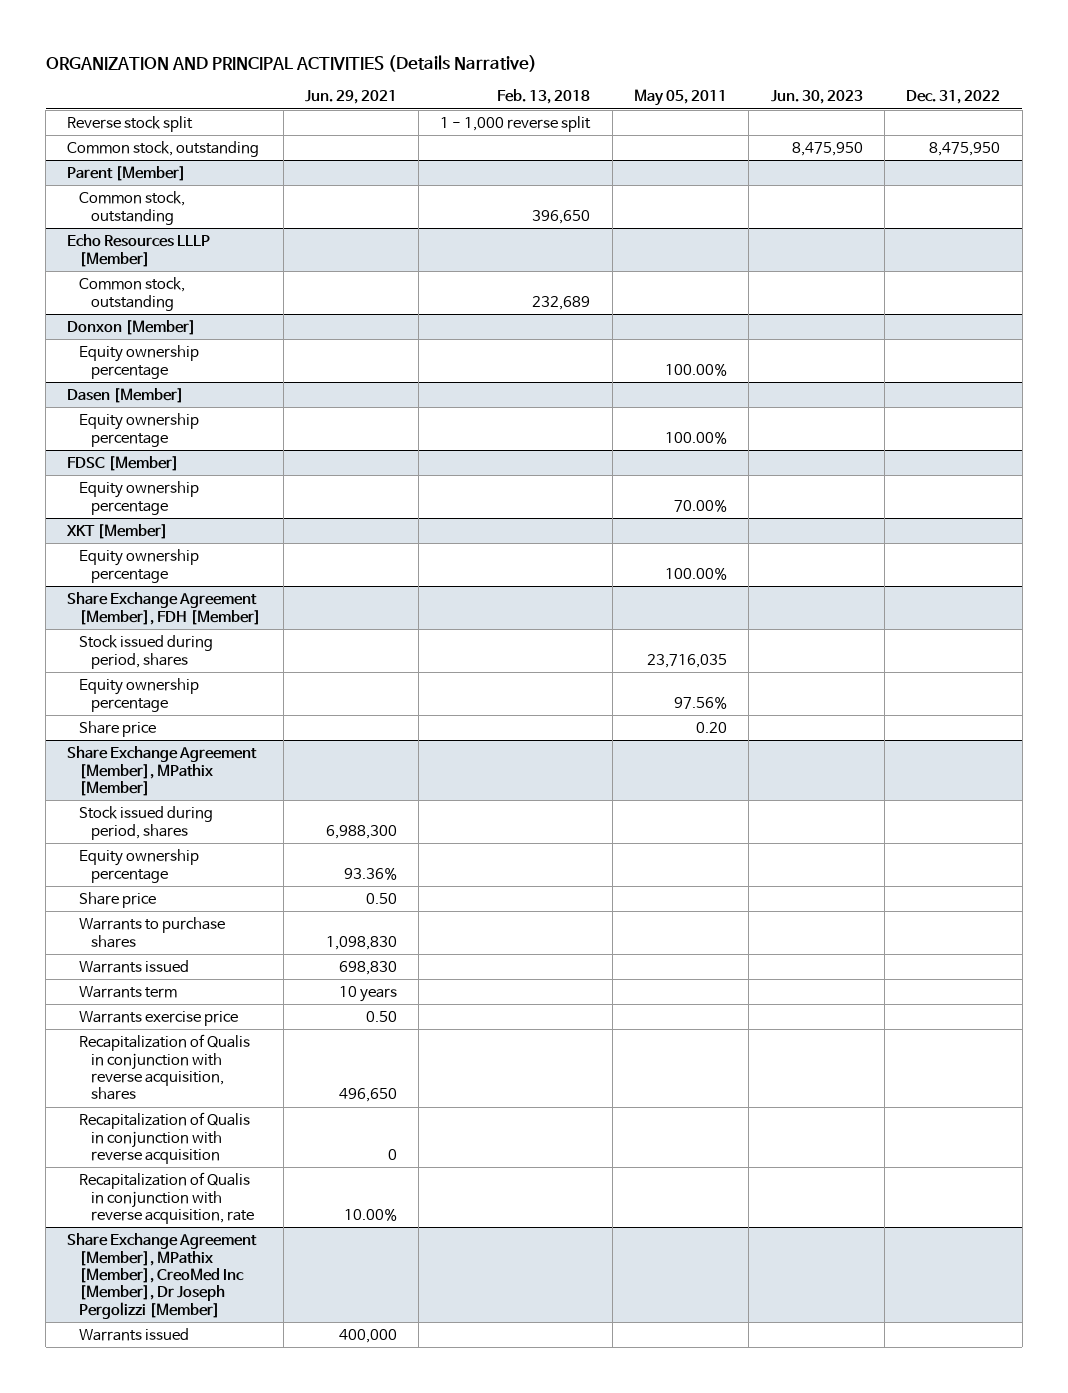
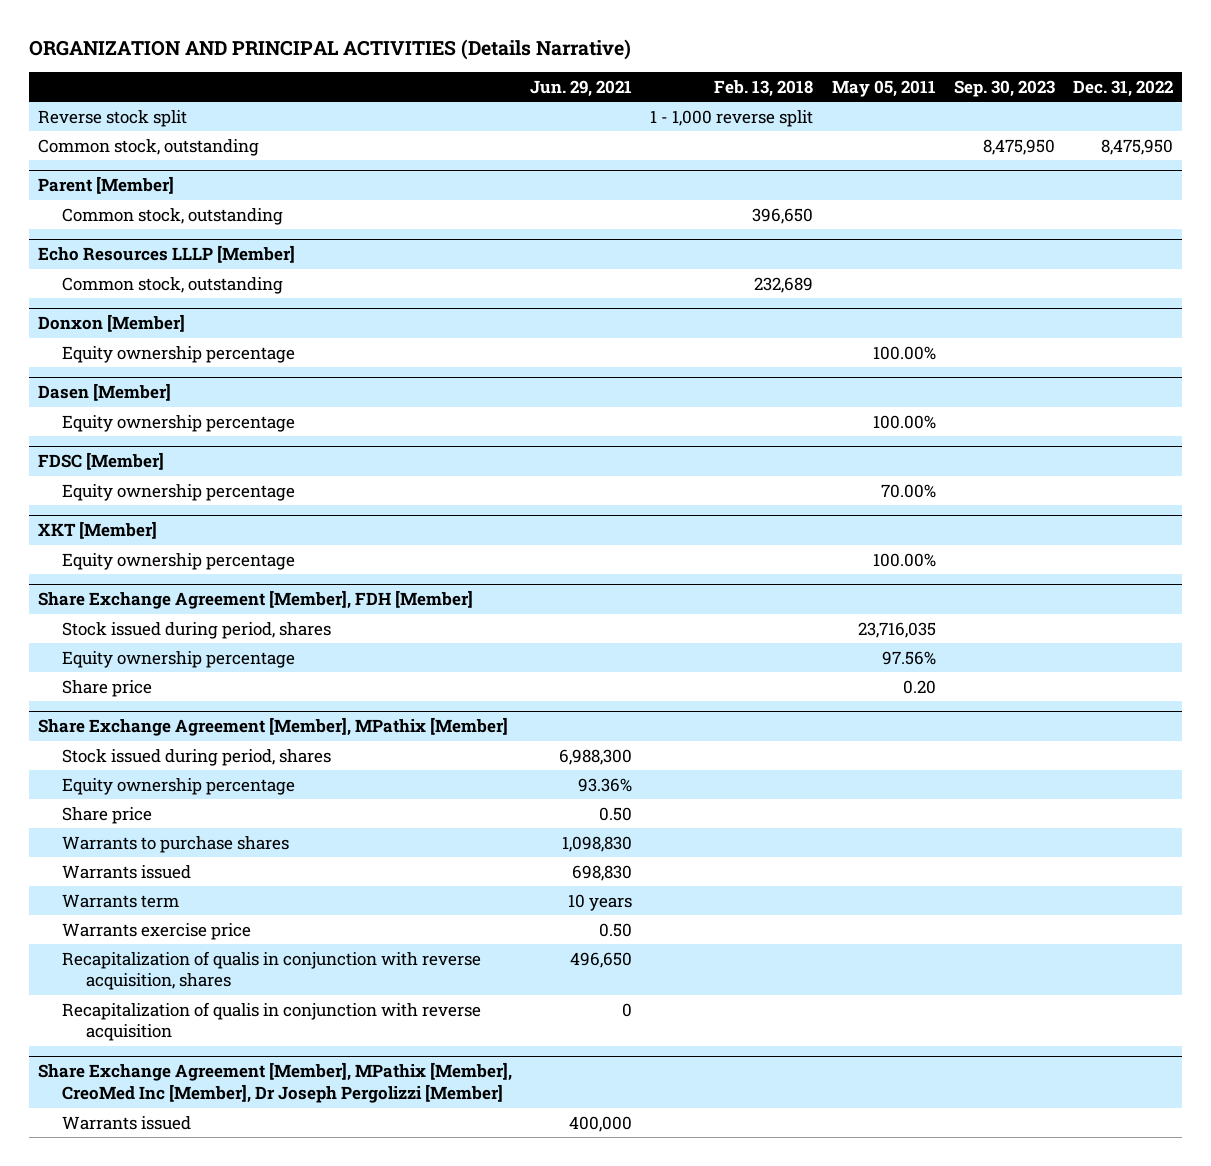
[770,90,863,105] Jun. 30, 2023 -> none
none -> [953,79,1055,97] Sep. 30, 2023
[79,1172,255,1225] Recapitalization of Qualis in conjunction with reverse acquisition, rate -> none
[79,1034,251,1101] Recapitalization of Qualis in conjunction with reverse acquisition, shares -> [61,950,481,991] Recapitalization of qualis in conjunction with reverse acquisition, shares
[79,1112,251,1165] Recapitalization of Qualis in conjunction with reverse acquisition -> [61,1001,481,1042] Recapitalization of qualis in conjunction with reverse acquisition

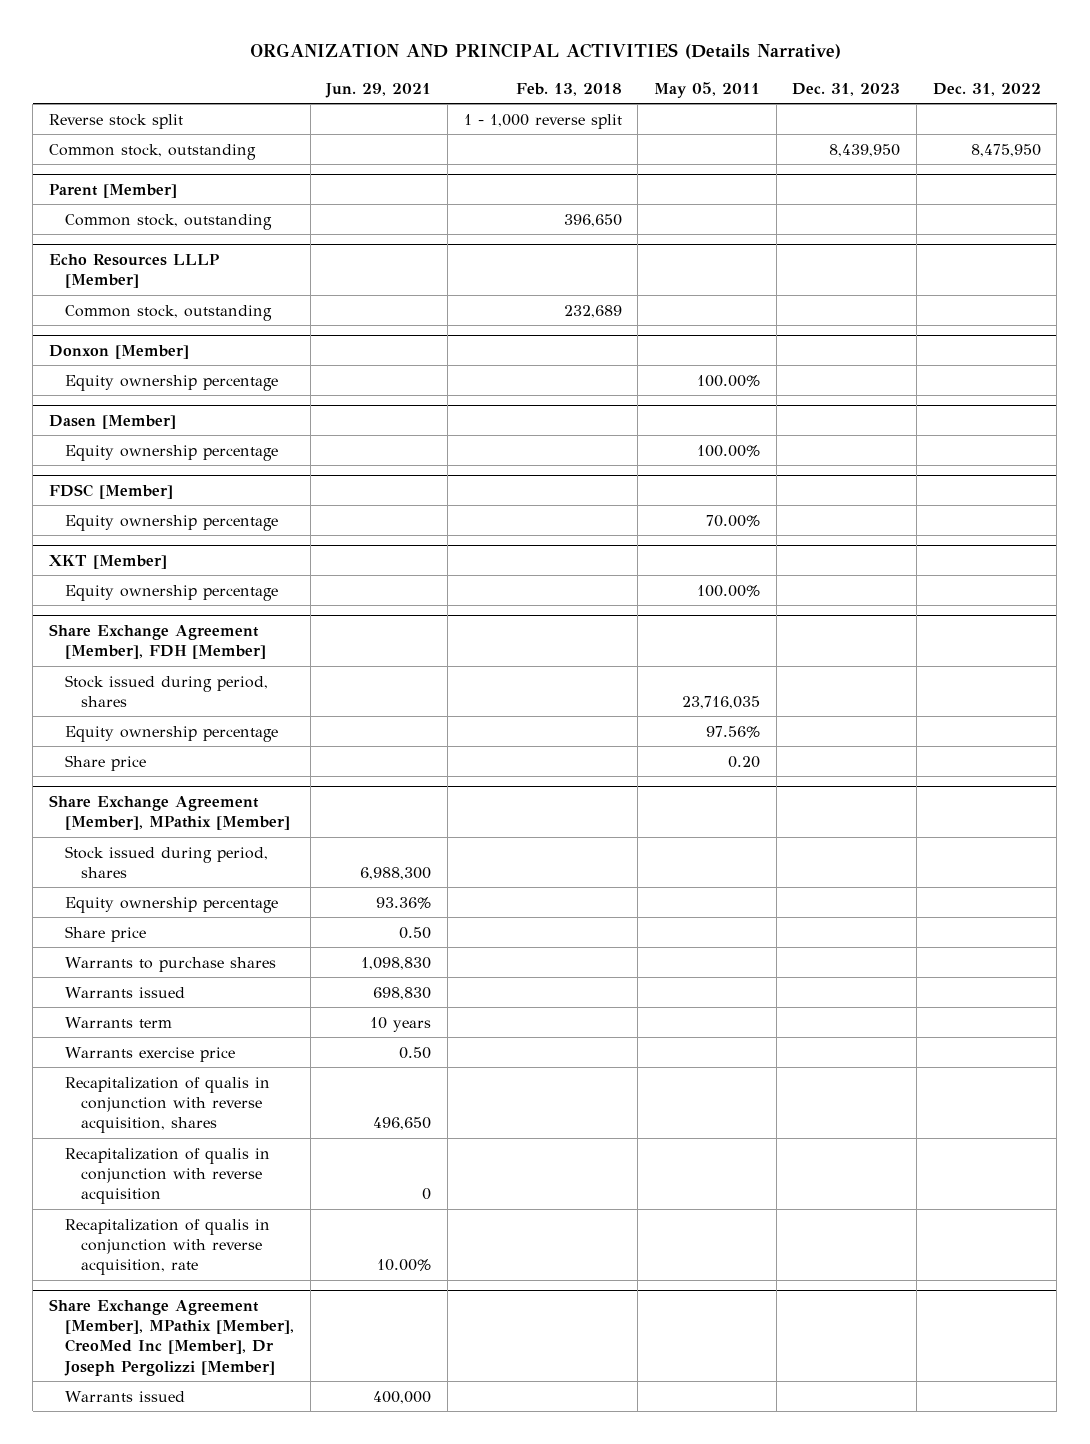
[953,79,1055,97] Sep. 30, 2023 -> none
none -> [792,82,901,96] Dec. 31, 2023
none -> [65,1218,271,1276] Recapitalization of qualis in conjunction with reverse acquisition, rate

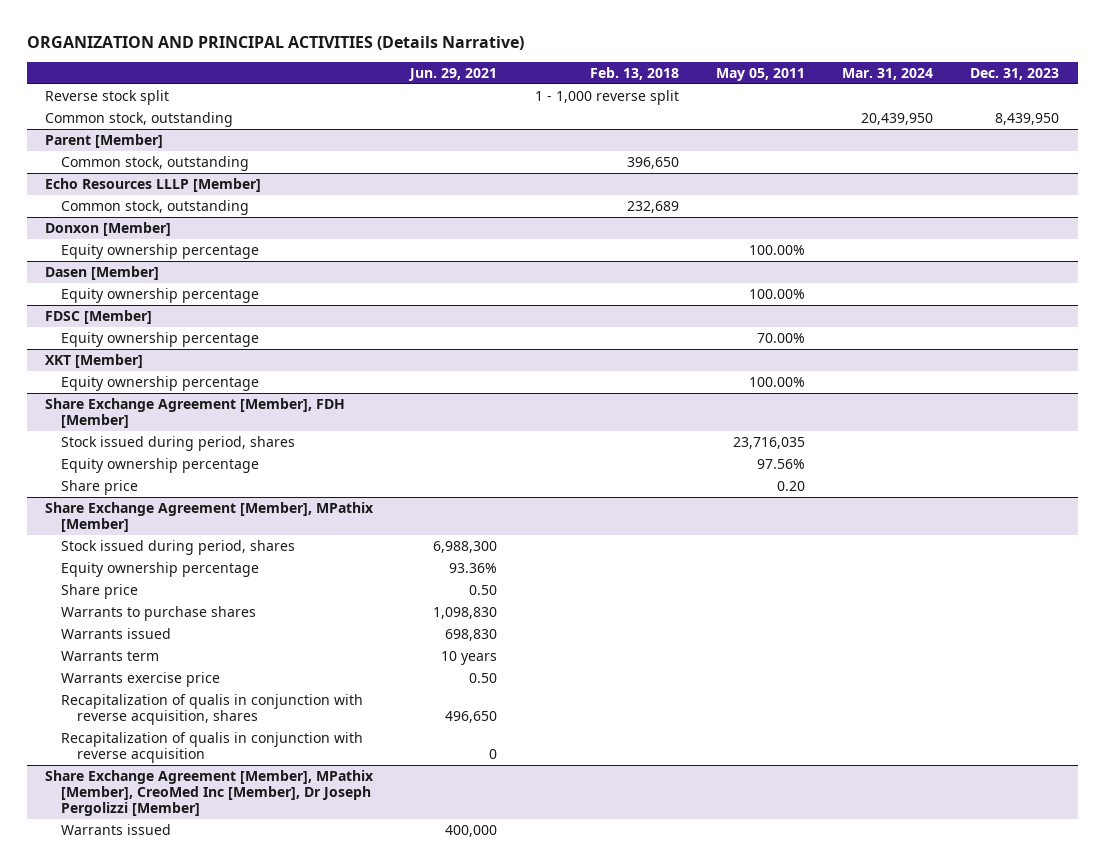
[932,82,1041,96] Dec. 31, 2022 -> none
none -> [841,67,933,80] Mar. 31, 2024
[65,1218,271,1276] Recapitalization of qualis in conjunction with reverse acquisition, rate -> none

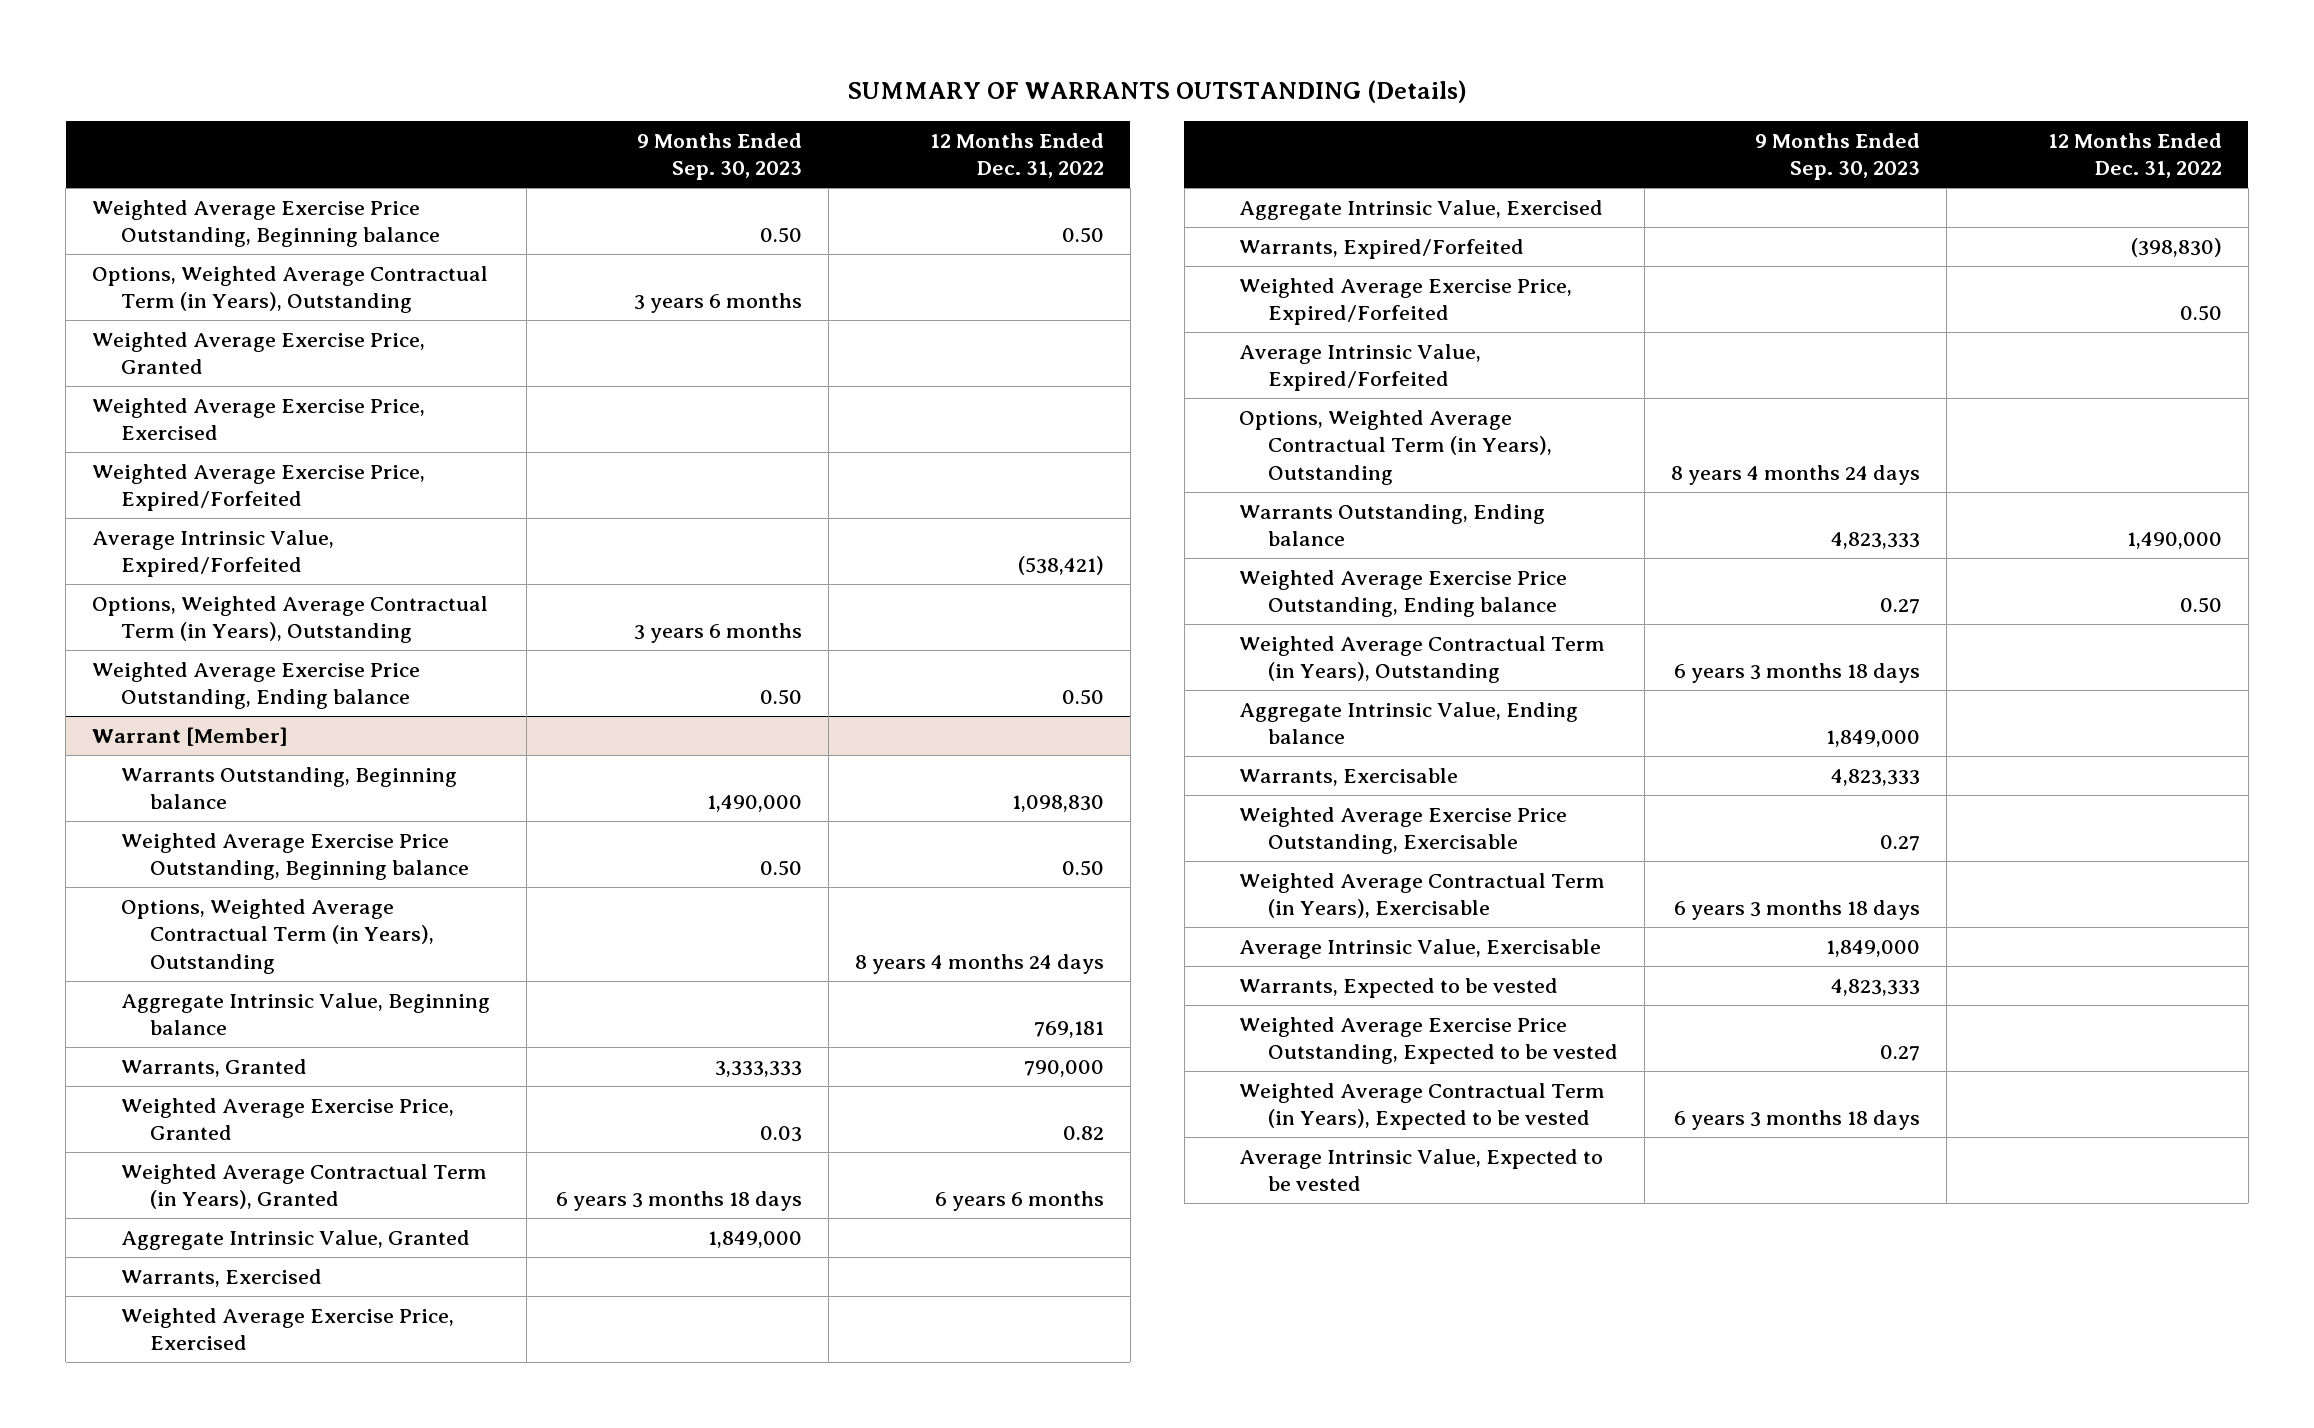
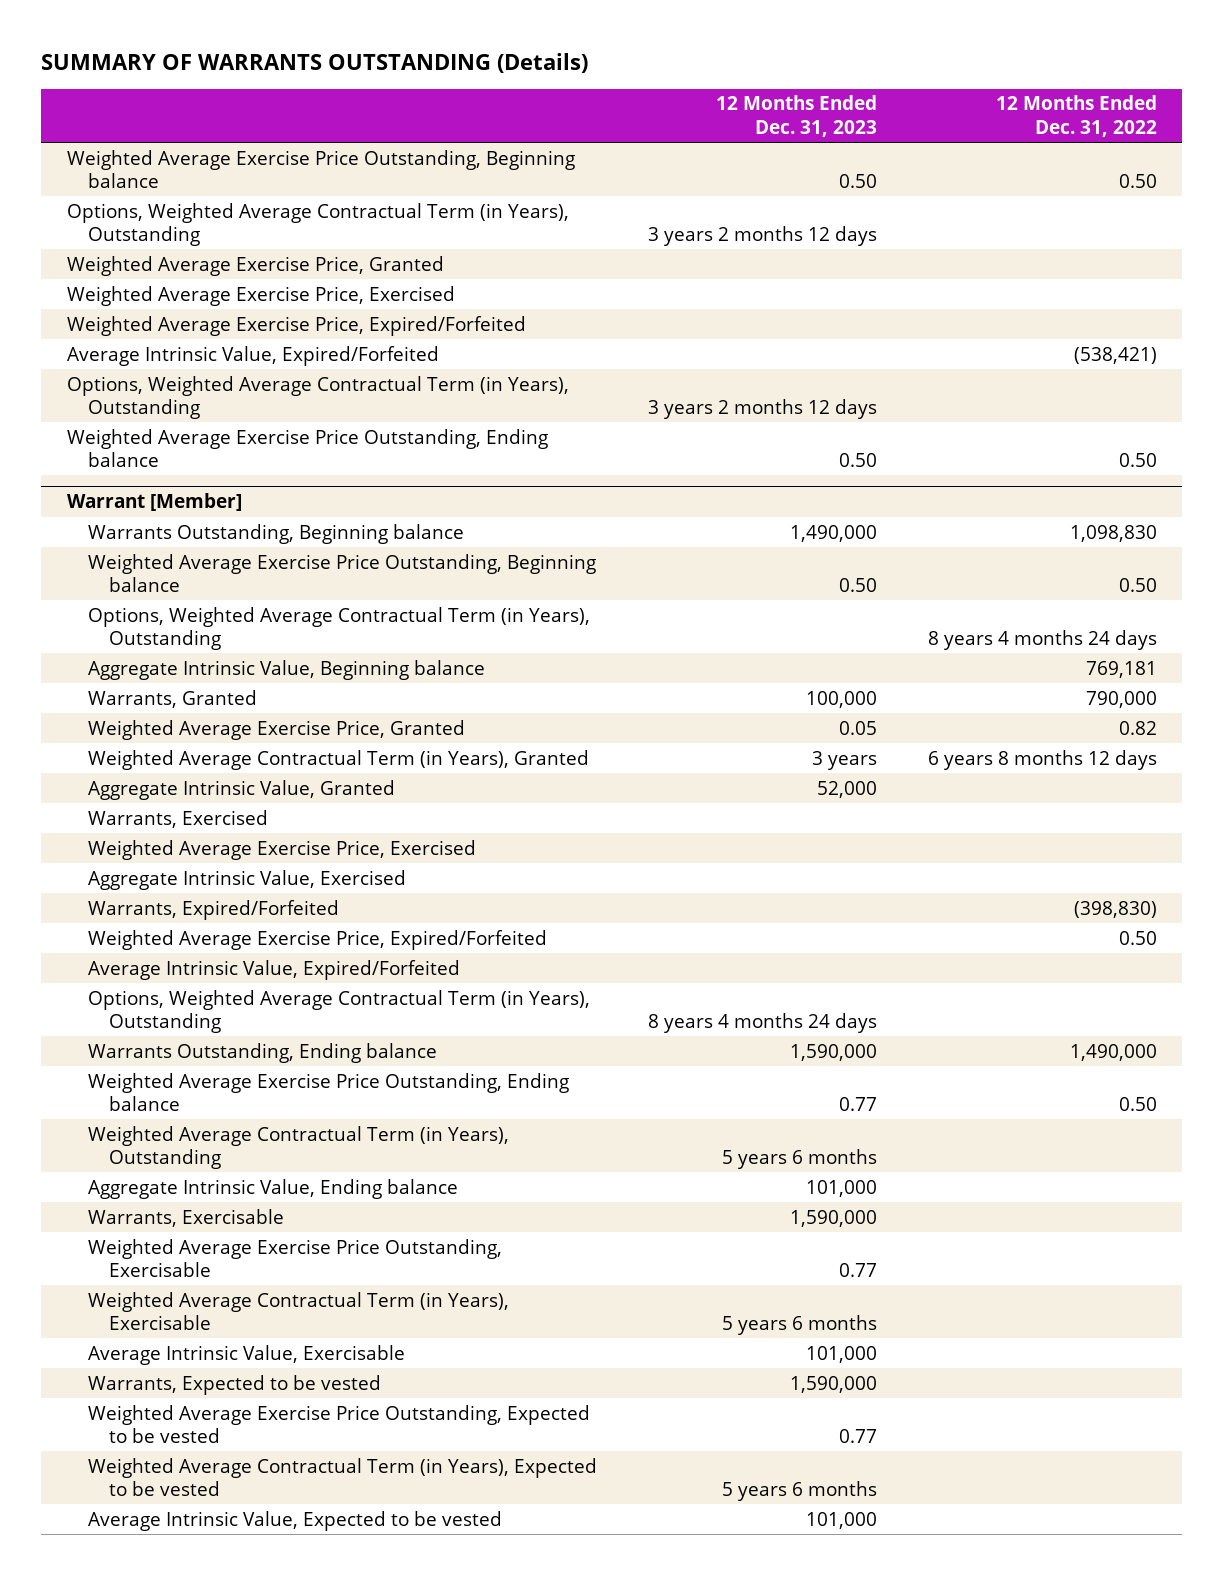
[636,132,802,181] 9 Months Ended Sep. 30, 2023 -> none
none -> [715,95,877,137] 12 Months Ended Dec. 31, 2023
[934,1191,1104,1212] 6 years 6 months -> [927,749,1157,770] 6 years 8 months 12 days

